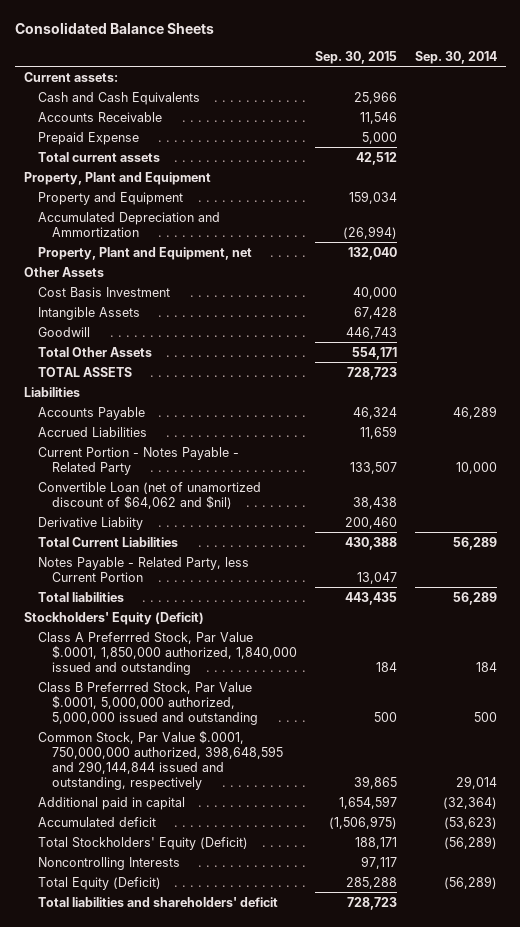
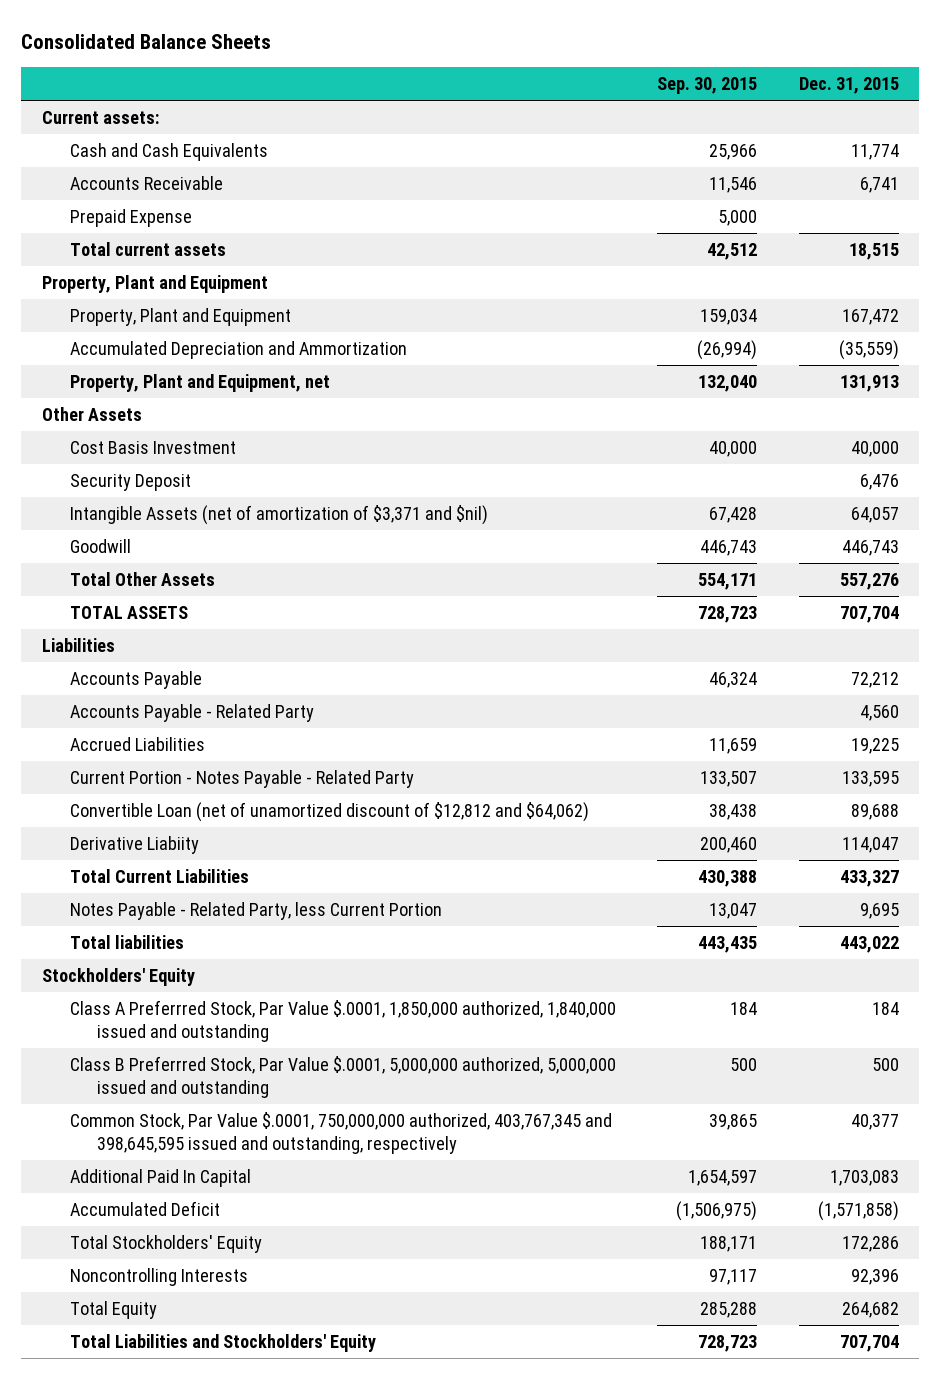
[414,50,497,64] Sep. 30, 2014 -> none
none -> [798,77,899,95] Dec. 31, 2015
[37,191,183,205] Property and Equipment -> [69,307,291,326] Property, Plant and Equipment
none -> [69,473,191,491] Security Deposit
[37,306,140,320] Intangible Assets -> [69,504,488,525] Intangible Assets (net of amortization of $3,371 and $nil)
none -> [69,703,314,722] Accounts Payable - Related Party
[37,481,261,509] Convertible Loan (net of unamortized discount of $64,062 and $nil) -> [69,801,589,822] Convertible Loan (net of unamortized discount of $12,812 and $64,062)
[23,611,204,625] Stockholders' Equity (Deficit) -> [42,967,196,986] Stockholders' Equity
[37,729,284,790] Common Stock, Par Value $.0001, 750,000,000 authorized, 398,648,595 and 290,144,844 issued and outstanding, respectively -> [69,1111,612,1155] Common Stock, Par Value $.0001, 750,000,000 authorized, 403,767,345 and 398,645,595 issued and outstanding, respectively
[37,796,185,810] Additional paid in capital -> [69,1168,251,1187] Additional Paid In Capital
[37,816,156,827] Accumulated deficit -> [69,1200,220,1216] Accumulated Deficit
[37,836,248,850] Total Stockholders' Equity (Deficit) -> [69,1234,262,1253] Total Stockholders' Equity
[37,876,161,890] Total Equity (Deficit) -> [69,1300,157,1319] Total Equity
[37,896,278,907] Total liabilities and shareholders' deficit -> [69,1333,376,1352] Total Liabilities and Stockholders' Equity

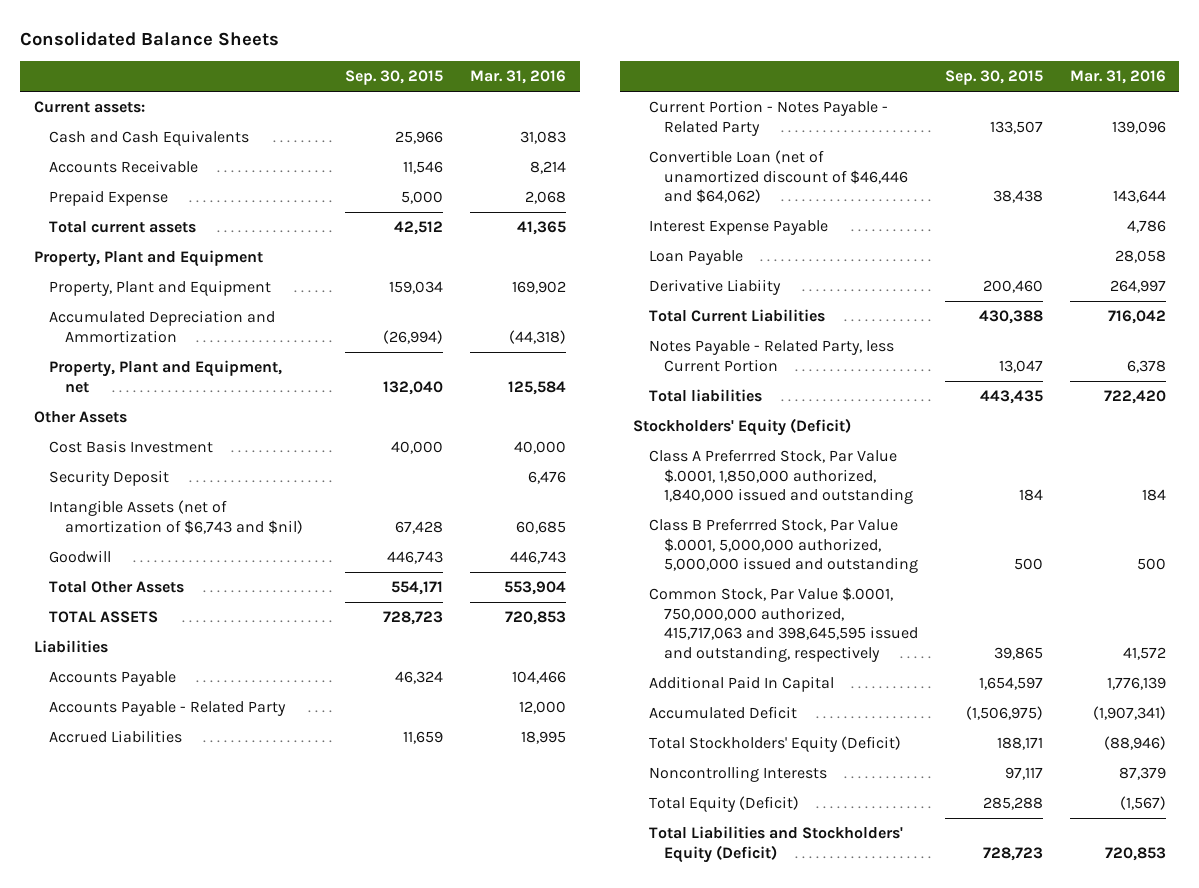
[798,77,899,95] Dec. 31, 2015 -> none
none -> [470,70,567,85] Mar. 31, 2016
[69,504,488,525] Intangible Assets (net of amortization of $3,371 and $nil) -> [49,500,303,534] Intangible Assets (net of amortization of $6,743 and $nil)
[69,801,589,822] Convertible Loan (net of unamortized discount of $12,812 and $64,062) -> [648,150,909,204] Convertible Loan (net of unamortized discount of $46,446 and $64,062)
none -> [648,220,828,236] Interest Expense Payable
none -> [648,250,743,266] Loan Payable
[42,967,196,986] Stockholders' Equity -> [633,418,852,437] Stockholders' Equity (Deficit)
[69,1111,612,1155] Common Stock, Par Value $.0001, 750,000,000 authorized, 403,767,345 and 398,645,595 issued and outstanding, respectively -> [648,587,919,662] Common Stock, Par Value $.0001, 750,000,000 authorized, 415,717,063 and 398,645,595 issued and outstanding, respectively
[69,1234,262,1253] Total Stockholders' Equity -> [648,736,901,753] Total Stockholders' Equity (Deficit)
[69,1300,157,1319] Total Equity -> [648,796,799,813] Total Equity (Deficit)
[69,1333,376,1352] Total Liabilities and Stockholders' Equity -> [648,826,903,863] Total Liabilities and Stockholders' Equity (Deficit)

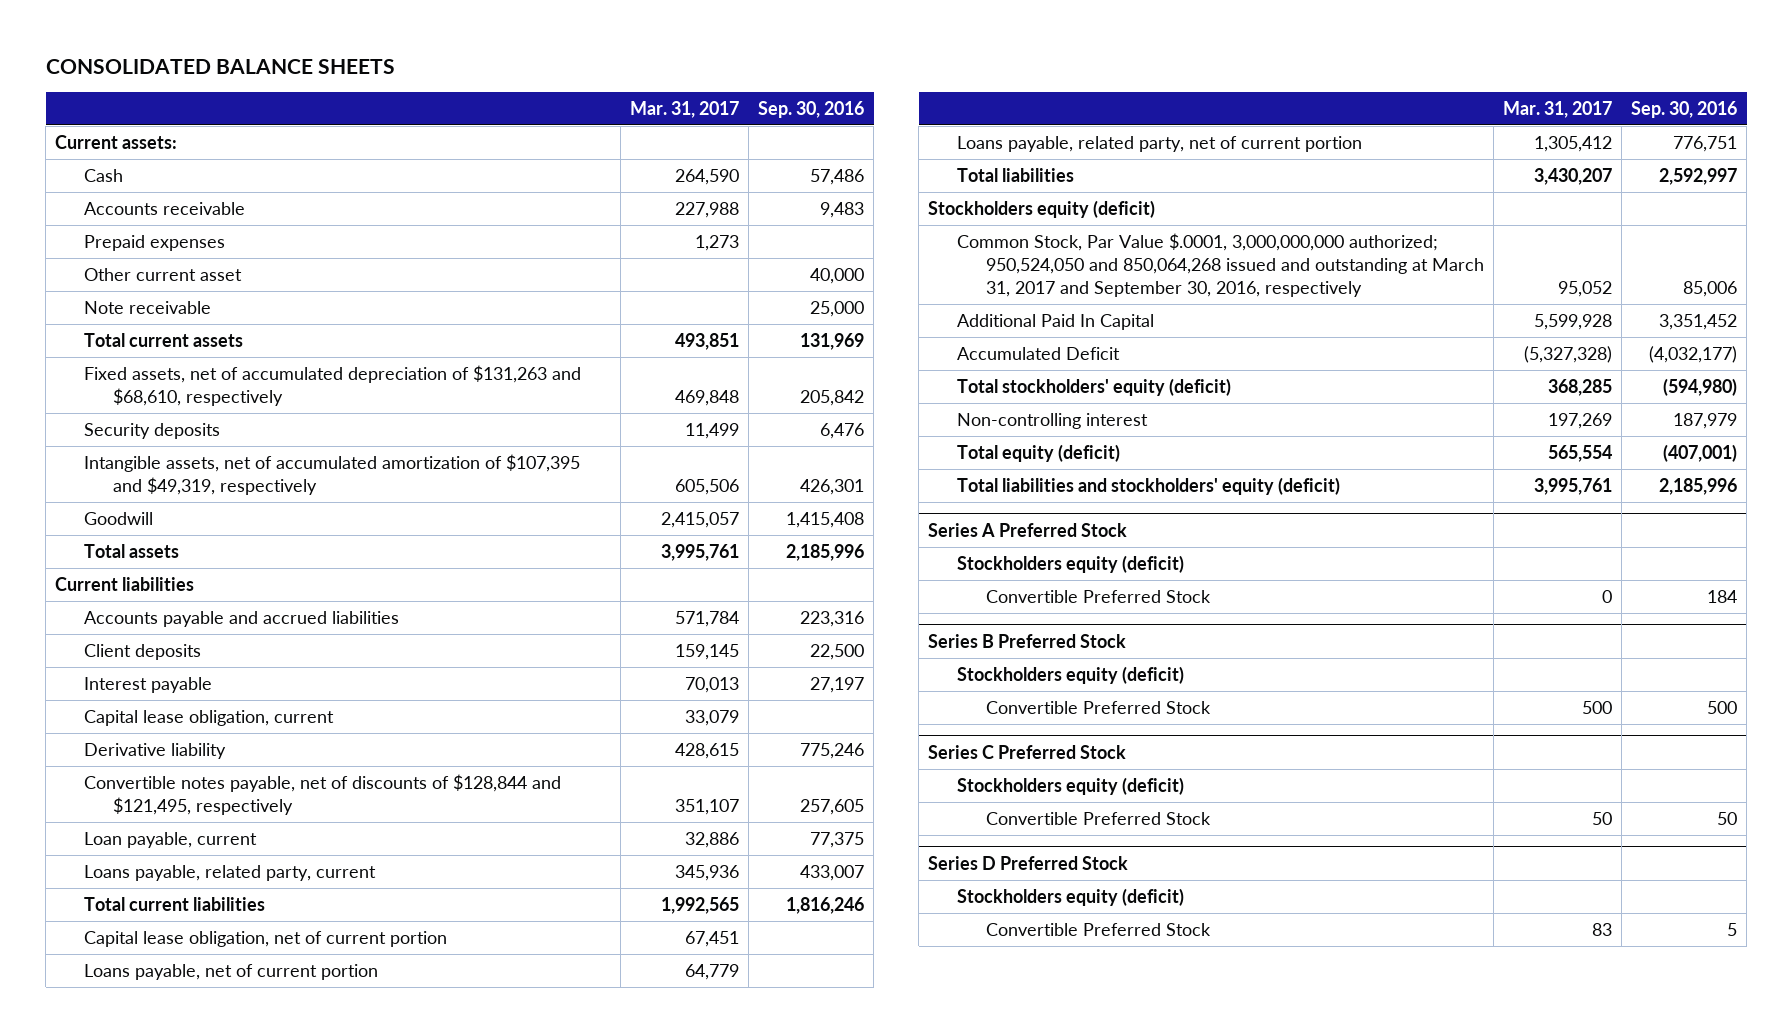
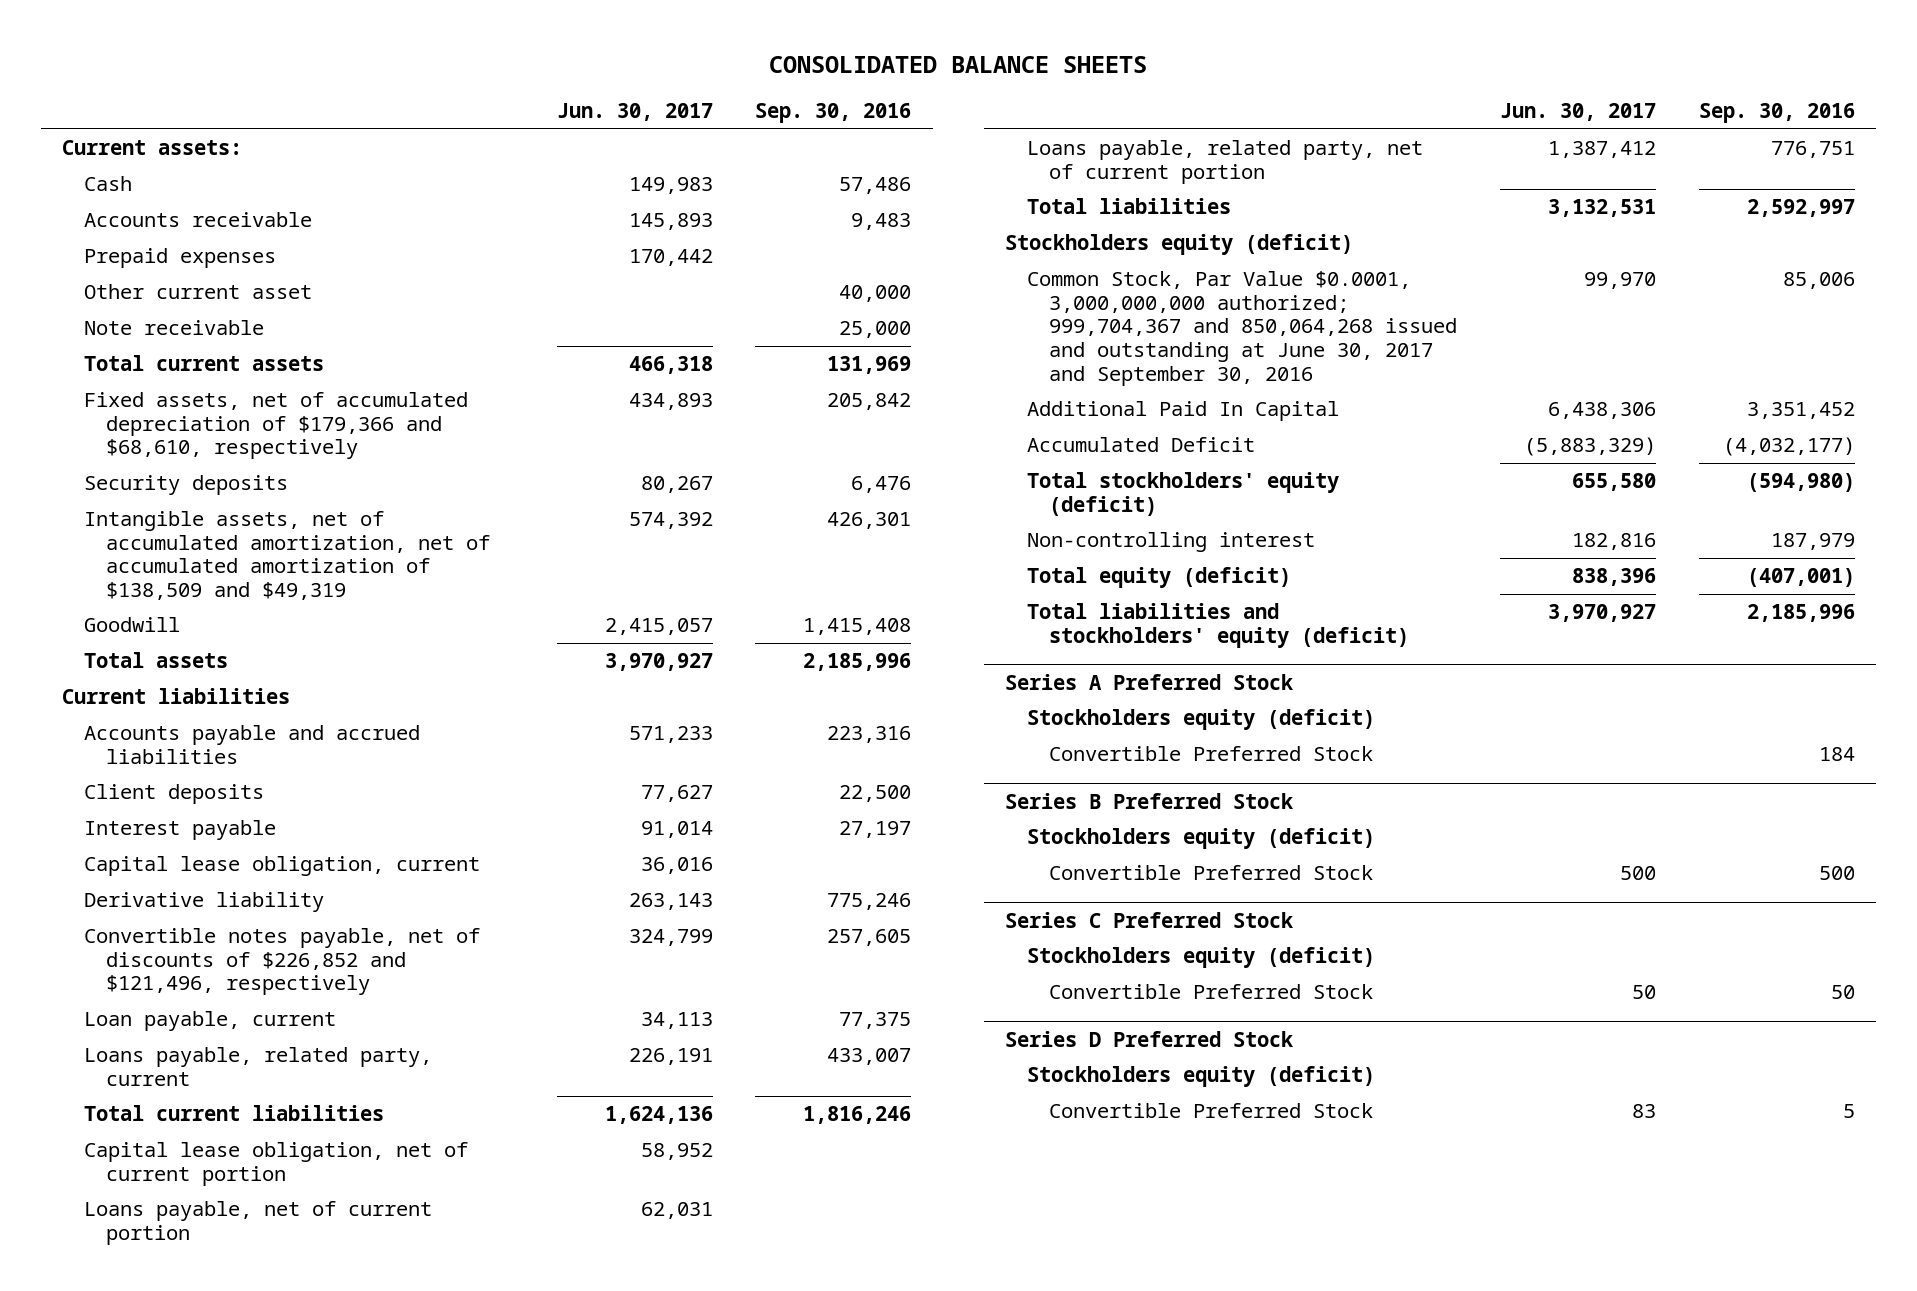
[629,100,739,118] Mar. 31, 2017 -> none
none -> [556,103,713,122] Jun. 30, 2017
[83,364,581,407] Fixed assets, net of accumulated depreciation of $131,263 and $68,610, respectively -> [83,392,468,460] Fixed assets, net of accumulated depreciation of $179,366 and $68,610, respectively
[83,453,580,496] Intangible assets, net of accumulated amortization of $107,395 and $49,319, respectively -> [83,511,490,601] Intangible assets, net of accumulated amortization, net of accumulated amortization of $138,509 and $49,319
[83,773,561,816] Convertible notes payable, net of discounts of $128,844 and $121,495, respectively -> [83,928,480,996] Convertible notes payable, net of discounts of $226,852 and $121,496, respectively
[956,232,1484,298] Common Stock, Par Value $.0001, 3,000,000,000 authorized; 950,524,050 and 850,064,268 issued and outstanding at March 31, 2017 and September 30, 2016, respectively -> [1027,271,1458,386] Common Stock, Par Value $0.0001, 3,000,000,000 authorized; 999,704,367 and 850,064,268 issued and outstanding at June 30, 2017 and September 30, 2016

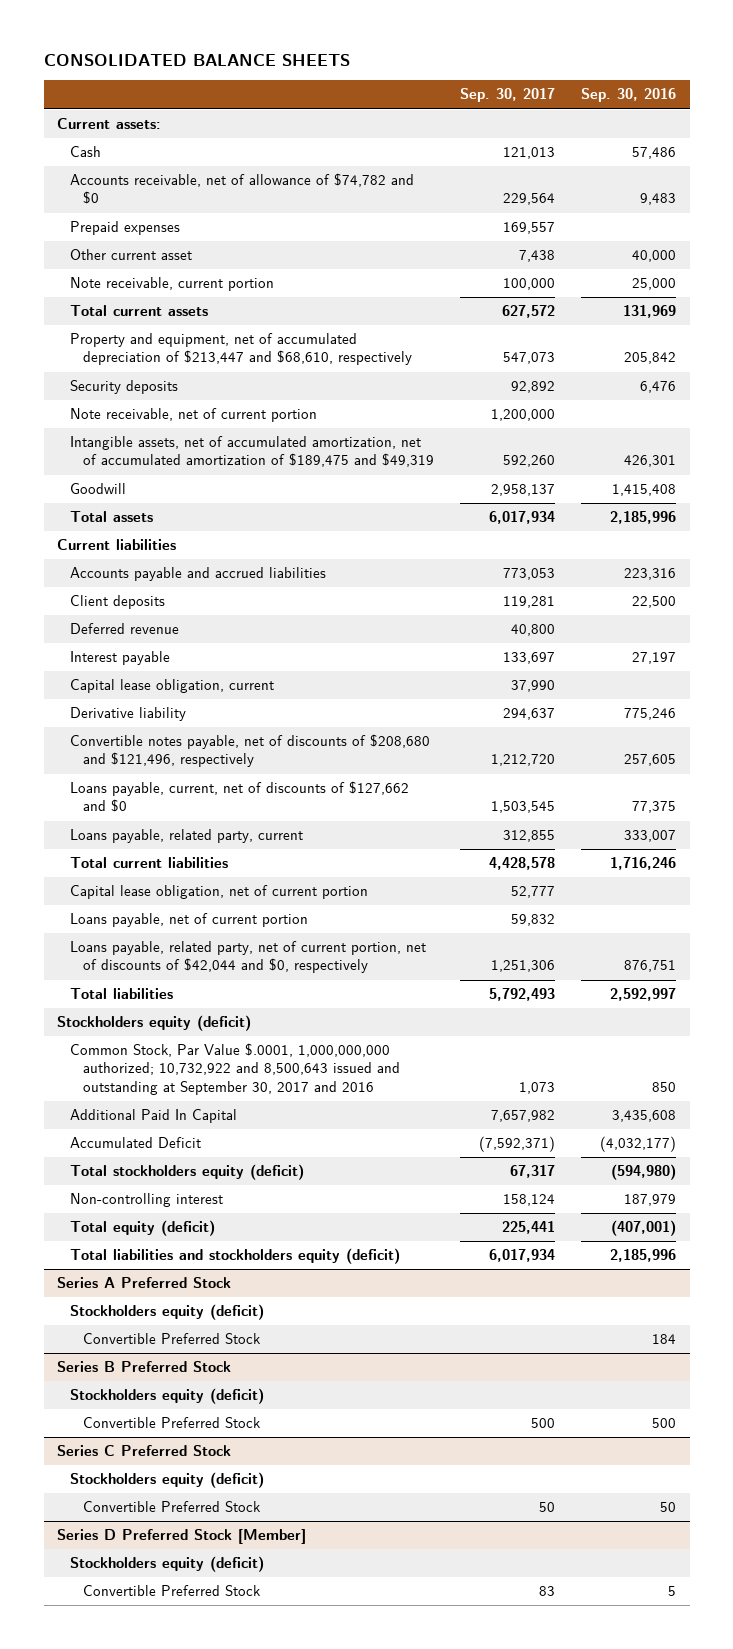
[556,103,713,122] Jun. 30, 2017 -> none
none -> [460,88,556,103] Sep. 30, 2017
[83,212,312,228] Accounts receivable -> [69,173,414,205] Accounts receivable, net of allowance of $74,782 and $0
[83,320,264,336] Note receivable -> [69,277,274,292] Note receivable, current portion
[83,392,468,460] Fixed assets, net of accumulated depreciation of $179,366 and $68,610, respectively -> [69,333,412,366] Property and equipment, net of accumulated depreciation of $213,447 and $68,610, respectively
none -> [69,408,317,423] Note receivable, net of current portion
[83,511,490,601] Intangible assets, net of accumulated amortization, net of accumulated amortization of $138,509 and $49,319 -> [69,436,434,468] Intangible assets, net of accumulated amortization, net of accumulated amortization of $189,475 and $49,319
none -> [69,623,179,635] Deferred revenue
[83,928,480,996] Convertible notes payable, net of discounts of $226,852 and $121,496, respectively -> [69,734,430,768] Convertible notes payable, net of discounts of $208,680 and $121,496, respectively
[83,1011,336,1032] Loan payable, current -> [69,781,409,813] Loans payable, current, net of discounts of $127,662 and $0
[827,1048,912,1066] 433,007 -> [624,830,677,843] 333,007
[803,1106,912,1125] 1,816,246 -> [610,857,677,871] 1,716,246
[1027,140,1424,184] Loans payable, related party, net of current portion -> [69,941,426,974] Loans payable, related party, net of current portion, net of discounts of $42,044 and $0, respectively
[1770,141,1855,159] 776,751 -> [624,960,677,973] 876,751
[1027,271,1458,386] Common Stock, Par Value $0.0001, 3,000,000,000 authorized; 999,704,367 and 850,064,268 issued and outstanding at June 30, 2017 and September 30, 2016 -> [69,1043,400,1095] Common Stock, Par Value $.0001, 1,000,000,000 authorized; 10,732,922 and 8,500,643 issued and outstanding at September 30, 2017 and 2016
[1782,272,1855,290] 85,006 -> [652,1081,677,1092] 850
[1746,402,1855,420] 3,351,452 -> [612,1110,677,1123] 3,435,608
[1027,472,1340,516] Total stockholders' equity (deficit) -> [69,1164,304,1181] Total stockholders equity (deficit)
[1027,603,1410,648] Total liabilities and stockholders' equity (deficit) -> [69,1248,400,1265] Total liabilities and stockholders equity (deficit)
[1005,1030,1294,1047] Series D Preferred Stock -> [56,1529,306,1545] Series D Preferred Stock [Member]

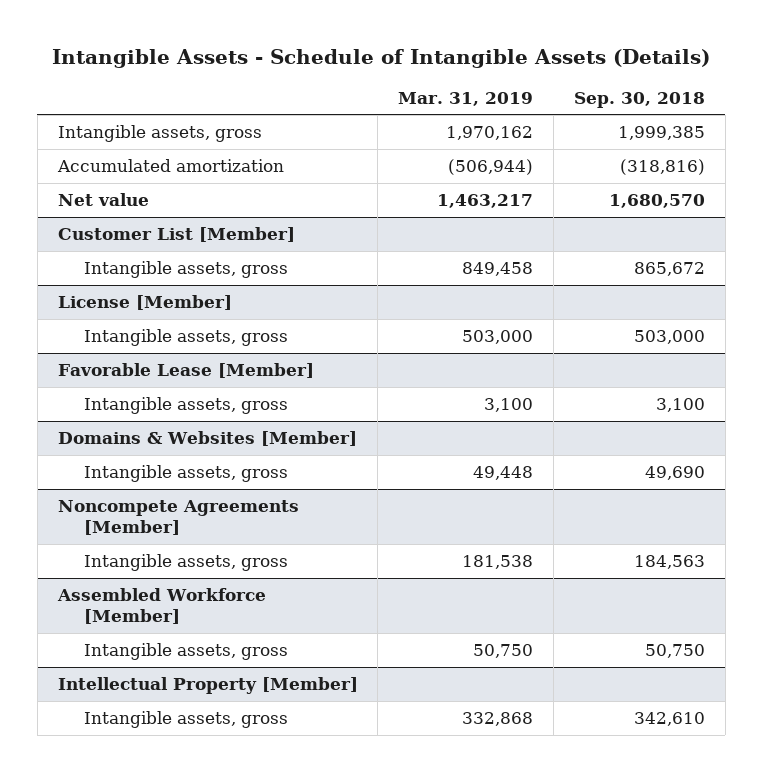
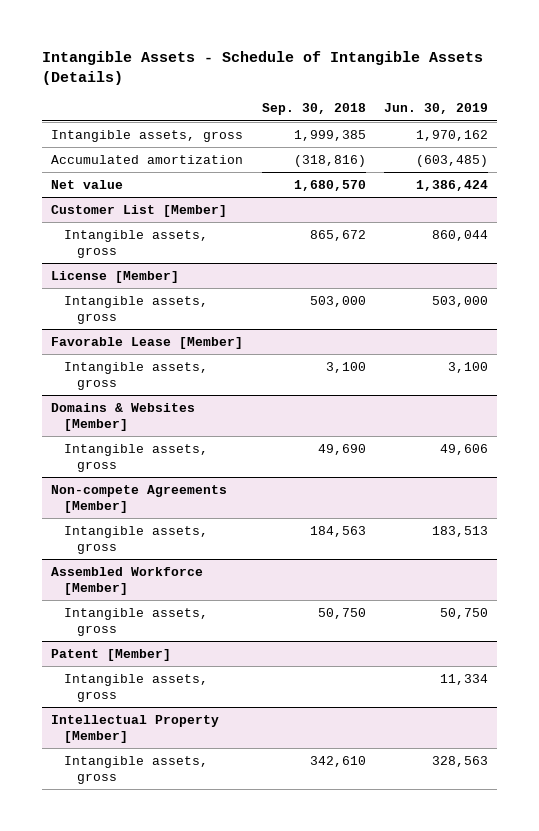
[398,91,534,106] Mar. 31, 2019 -> none
none -> [383,103,488,115] Jun. 30, 2019
[57,500,299,536] Noncompete Agreements [Member] -> [51,485,228,513] Non-compete Agreements [Member]
none -> [51,649,172,662] Patent [Member]
none -> [64,674,209,702] Intangible assets, gross

